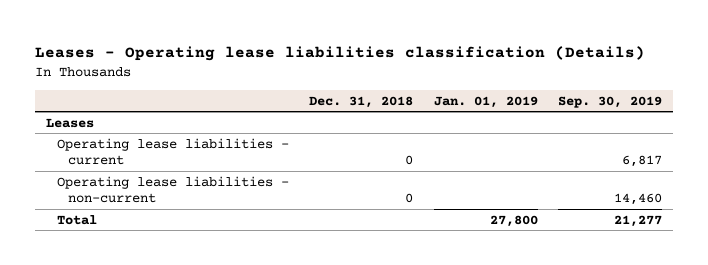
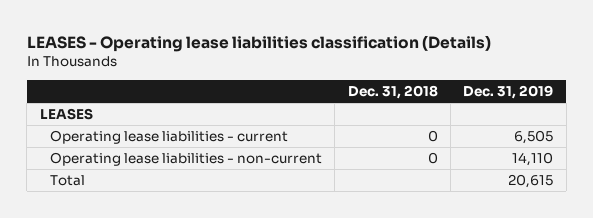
[35,46,646,62] Leases - Operating lease liabilities classification (Details) -> [26,34,491,52] LEASES - Operating lease liabilities classification (Details)
[433,95,538,108] Jan. 01, 2019 -> none
[558,95,663,108] Sep. 30, 2019 -> none
none -> [463,85,554,100] Dec. 31, 2019
[45,117,94,128] Leases -> [39,108,93,121] LEASES

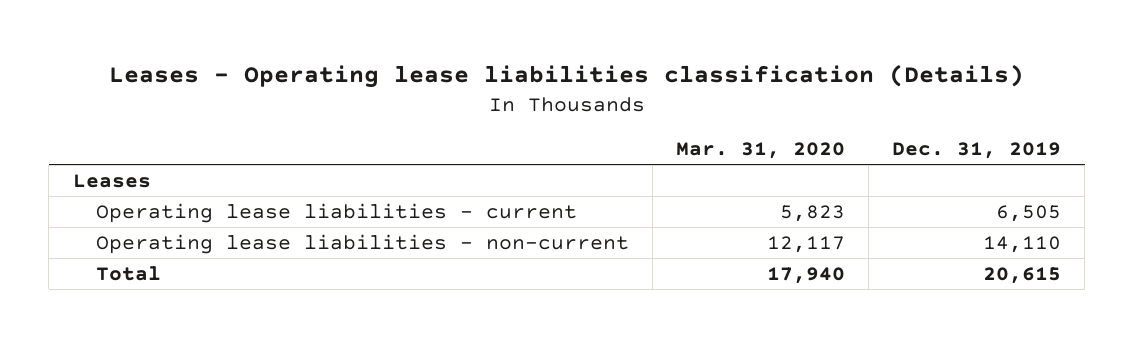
[26,34,491,52] LEASES - Operating lease liabilities classification (Details) -> [108,64,1024,89] Leases - Operating lease liabilities classification (Details)
[347,85,438,100] Dec. 31, 2018 -> none
none -> [675,141,845,159] Mar. 31, 2020
[39,108,93,121] LEASES -> [72,173,151,188] Leases

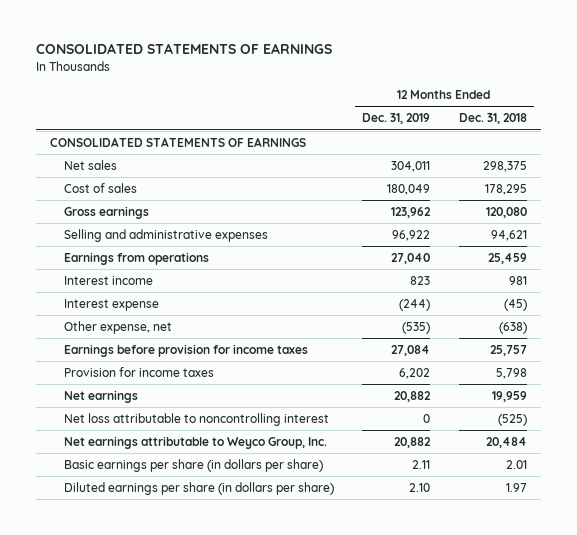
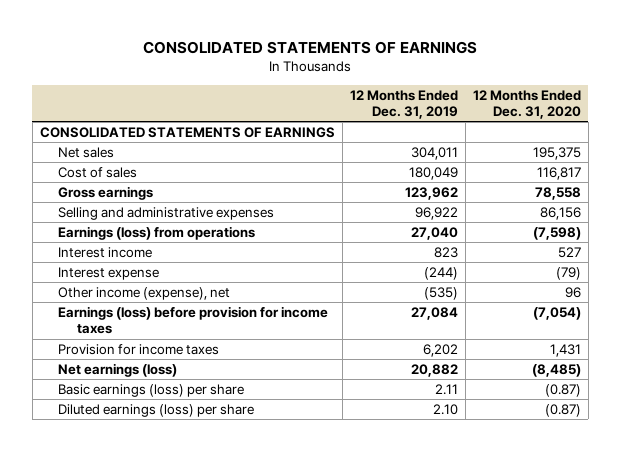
[458,113,527,125] Dec. 31, 2018 -> none
none -> [472,89,581,120] 12 Months Ended Dec. 31, 2020
[63,252,209,266] Earnings from operations -> [58,225,256,240] Earnings (loss) from operations
[63,321,172,335] Other expense, net -> [58,286,231,300] Other income (expense), net
[63,344,308,358] Earnings before provision for income taxes -> [58,305,329,335] Earnings (loss) before provision for income taxes
[63,413,329,427] Net loss attributable to noncontrolling interest -> none
[63,436,327,450] Net earnings attributable to Weyco Group, Inc. -> none
[63,390,138,404] Net earnings -> [58,362,178,377] Net earnings (loss)
[63,459,323,473] Basic earnings per share (in dollars per share) -> [58,383,245,397] Basic earnings (loss) per share
[63,482,334,496] Diluted earnings per share (in dollars per share) -> [58,403,255,417] Diluted earnings (loss) per share

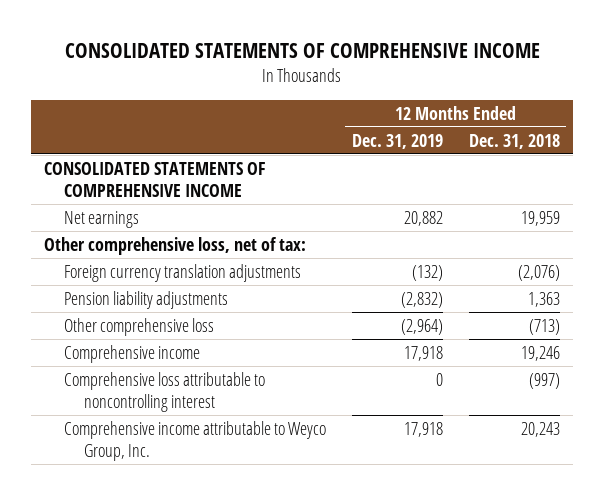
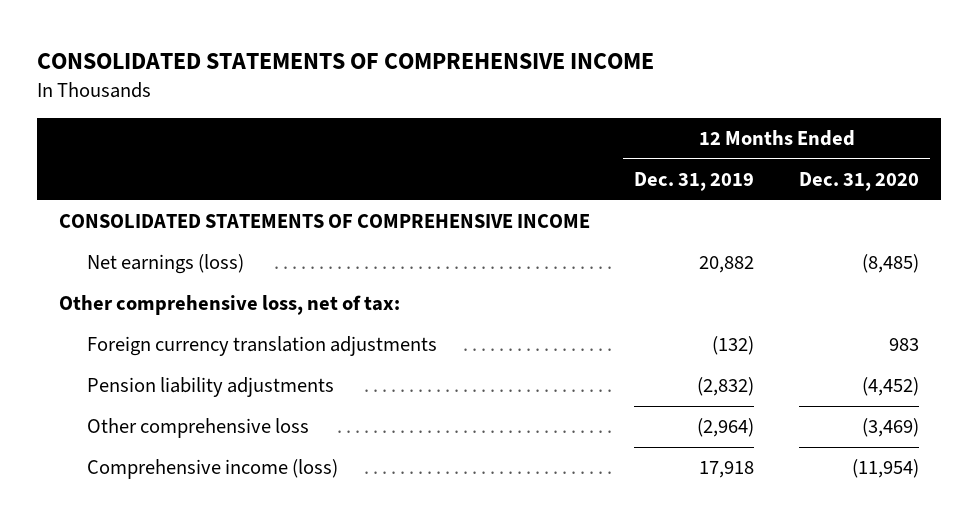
[468,133,560,149] Dec. 31, 2018 -> none
none -> [798,172,919,192] Dec. 31, 2020
[63,210,139,228] Net earnings -> [87,254,245,275] Net earnings (loss)
[63,371,265,412] Comprehensive loss attributable to noncontrolling interest -> none
[63,420,326,461] Comprehensive income attributable to Weyco Group, Inc. -> none
[63,344,200,363] Comprehensive income -> [87,459,339,480] Comprehensive income (loss)

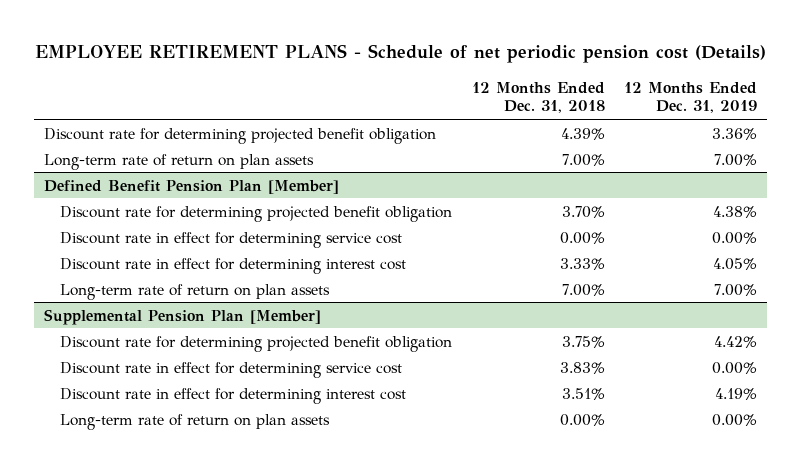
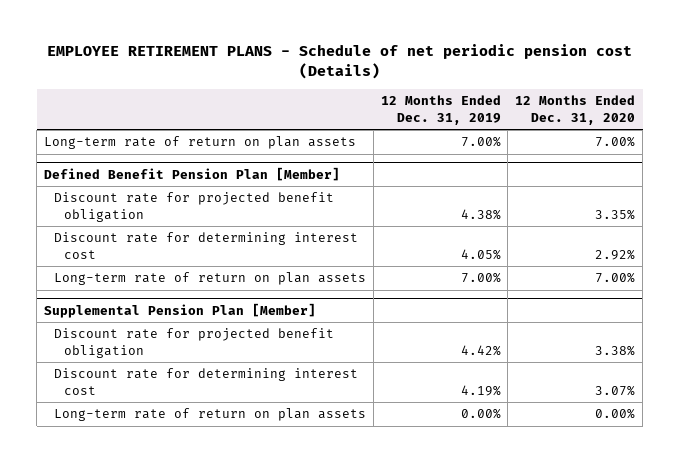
[471,81,605,114] 12 Months Ended Dec. 31, 2018 -> none
none -> [515,95,636,125] 12 Months Ended Dec. 31, 2020
[43,127,436,144] Discount rate for determining projected benefit obligation -> none
[60,231,403,248] Discount rate in effect for determining service cost -> none
[60,205,453,222] Discount rate for determining projected benefit obligation -> [54,192,335,222] Discount rate for projected benefit obligation
[60,257,407,274] Discount rate in effect for determining interest cost -> [54,232,359,259] Discount rate for determining interest cost
[60,361,403,378] Discount rate in effect for determining service cost -> none
[60,335,453,352] Discount rate for determining projected benefit obligation -> [54,328,335,358] Discount rate for projected benefit obligation
[60,387,407,404] Discount rate in effect for determining interest cost -> [54,368,359,395] Discount rate for determining interest cost

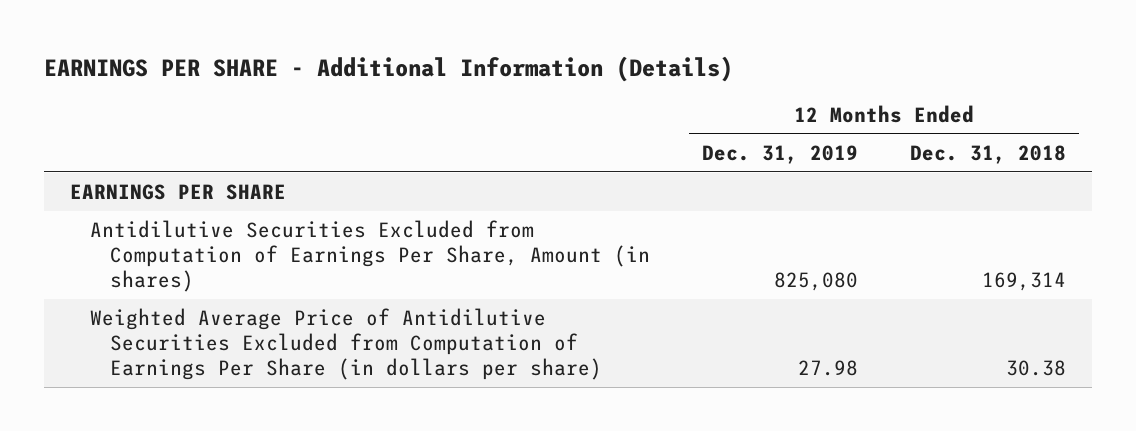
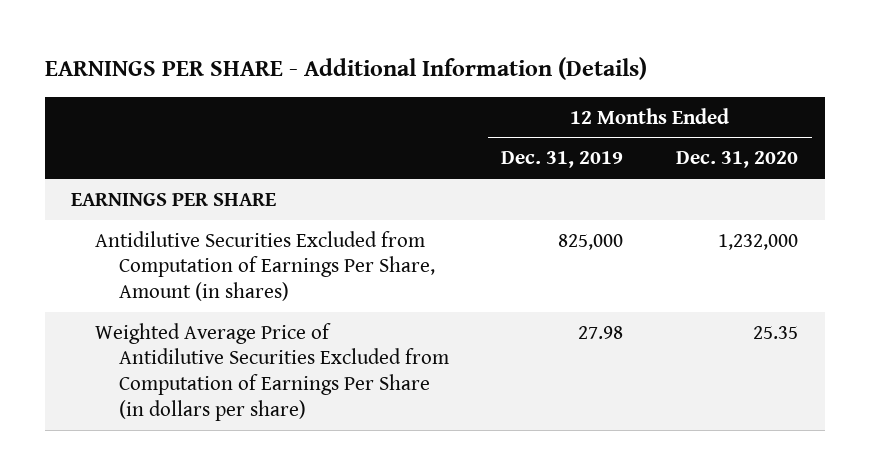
[910,144,1067,164] Dec. 31, 2018 -> none
none -> [676,151,799,169] Dec. 31, 2020
[774,272,859,292] 825,080 -> [558,233,624,250] 825,000

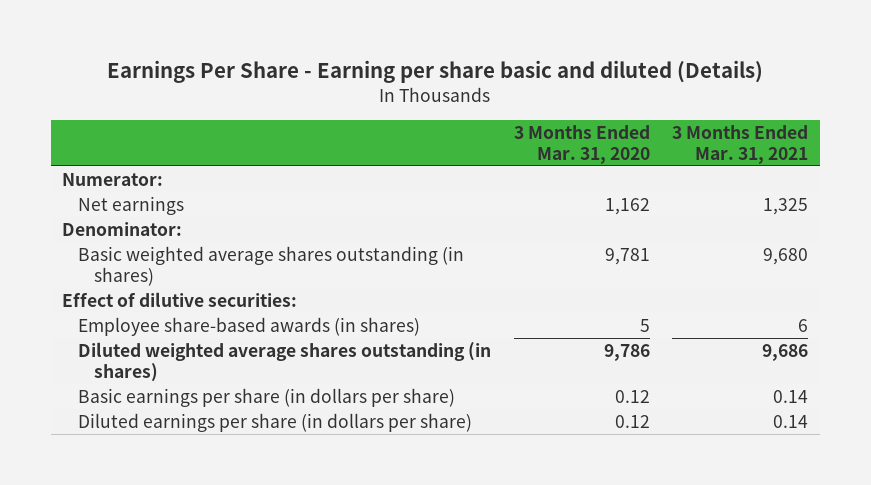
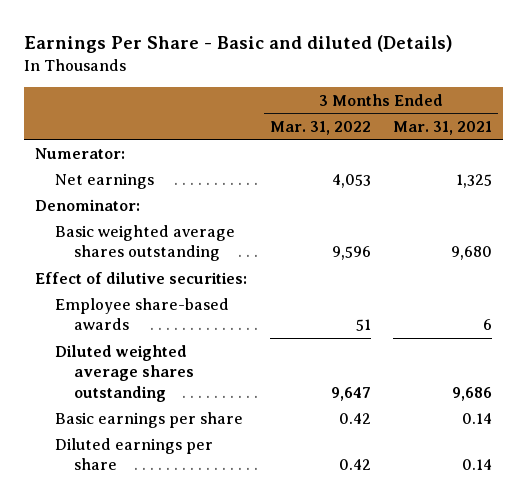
[107,60,764,84] Earnings Per Share - Earning per share basic and diluted (Details) -> [23,35,453,54] Earnings Per Share - Basic and diluted (Details)
[513,124,650,164] 3 Months Ended Mar. 31, 2020 -> none
none -> [269,120,371,135] Mar. 31, 2022
[78,246,465,286] Basic weighted average shares outstanding (in shares) -> [54,224,235,262] Basic weighted average shares outstanding
[78,317,421,337] Employee share-based awards (in shares) -> [54,297,229,331] Employee share-based awards
[78,342,492,382] Diluted weighted average shares outstanding (in shares) -> [54,344,194,402] Diluted weighted average shares outstanding
[78,388,456,408] Basic earnings per share (in dollars per share) -> [54,411,243,428] Basic earnings per share
[78,413,473,433] Diluted earnings per share (in dollars per share) -> [54,437,213,471] Diluted earnings per share

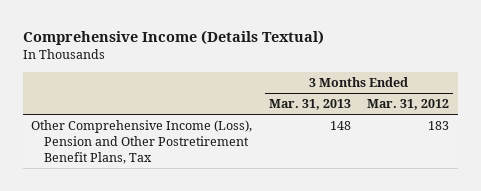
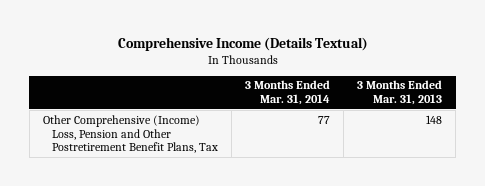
[367,99,450,111] Mar. 31, 2012 -> none
none -> [245,80,331,106] 3 Months Ended Mar. 31, 2014
[31,120,253,164] Other Comprehensive Income (Loss), Pension and Other Postretirement Benefit Plans, Tax -> [42,114,219,154] Other Comprehensive (Income) Loss, Pension and Other Postretirement Benefit Plans, Tax

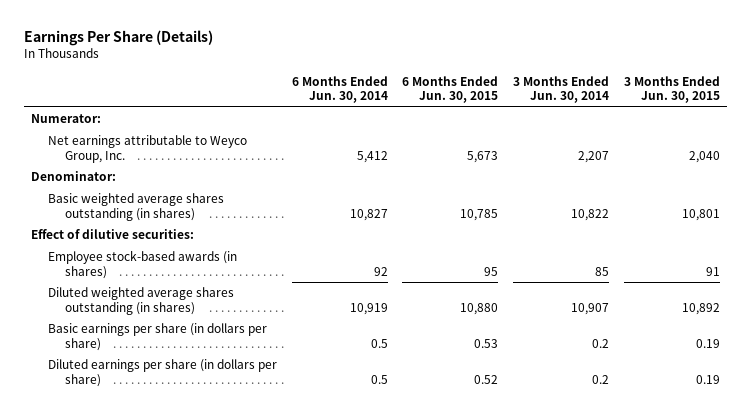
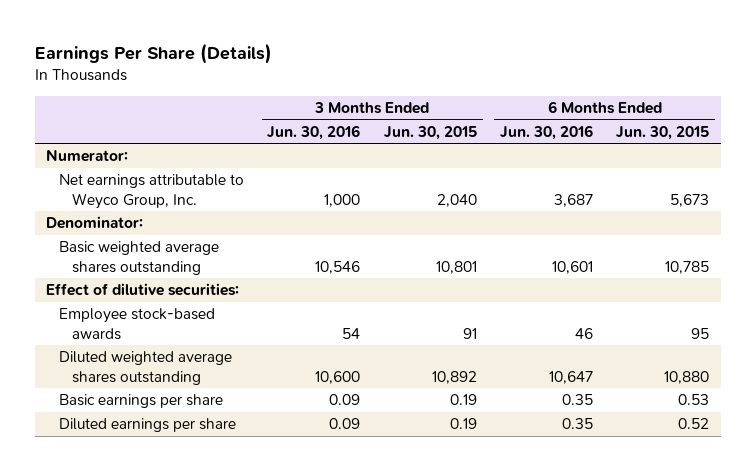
[291,75,388,104] 6 Months Ended Jun. 30, 2014 -> none
[513,75,610,104] 3 Months Ended Jun. 30, 2014 -> none
none -> [267,124,361,140] Jun. 30, 2016
none -> [499,124,593,140] Jun. 30, 2016
[47,193,224,221] Basic weighted average shares outstanding (in shares) -> [59,241,220,275] Basic weighted average shares outstanding
[47,250,237,279] Employee stock-based awards (in shares) -> [59,308,216,340] Employee stock-based awards
[47,287,234,315] Diluted weighted average shares outstanding (in shares) -> [59,351,233,385] Diluted weighted average shares outstanding
[47,323,267,351] Basic earnings per share (in dollars per share) -> [59,394,224,409] Basic earnings per share
[47,359,277,387] Diluted earnings per share (in dollars per share) -> [59,418,237,433] Diluted earnings per share

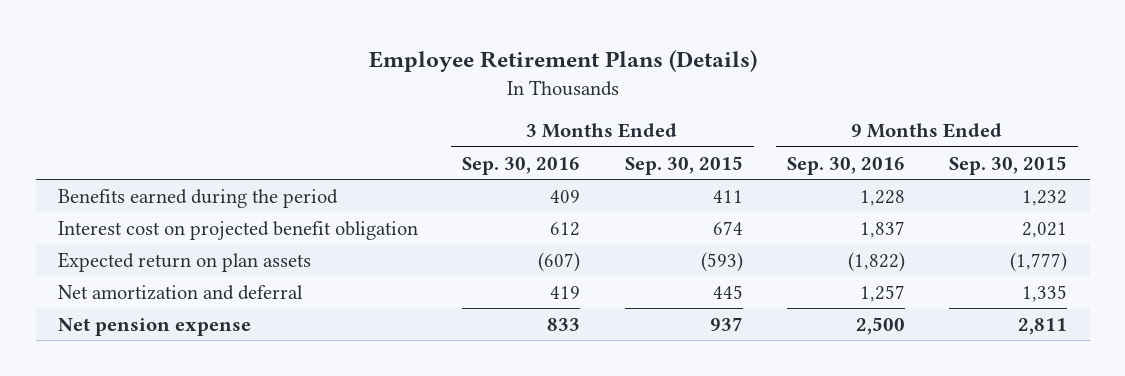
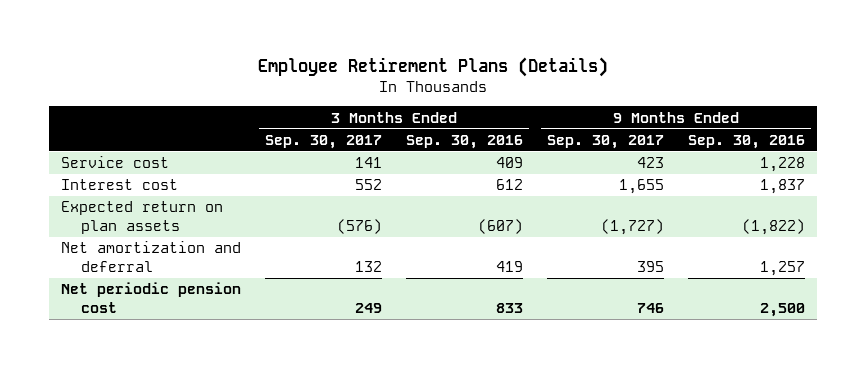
[624,155,743,175] Sep. 30, 2015 -> none
[949,155,1068,175] Sep. 30, 2015 -> none
none -> [264,134,382,149] Sep. 30, 2017
none -> [546,134,664,149] Sep. 30, 2017
[57,188,338,208] Benefits earned during the period -> [61,156,170,169] Service cost
[57,220,418,240] Interest cost on projected benefit obligation -> [61,179,179,191] Interest cost
[57,317,251,336] Net pension expense -> [61,282,242,313] Net periodic pension cost

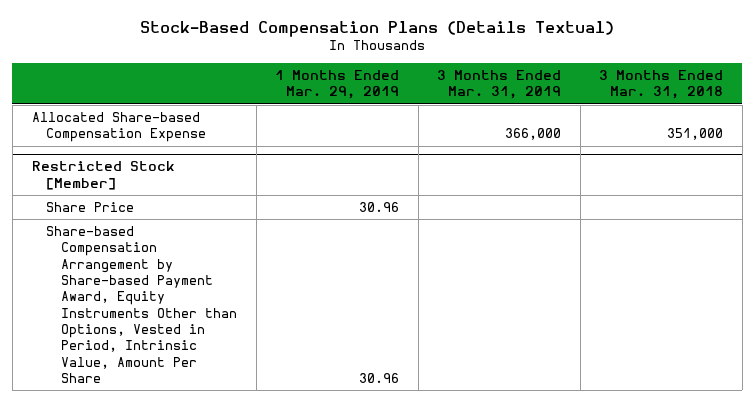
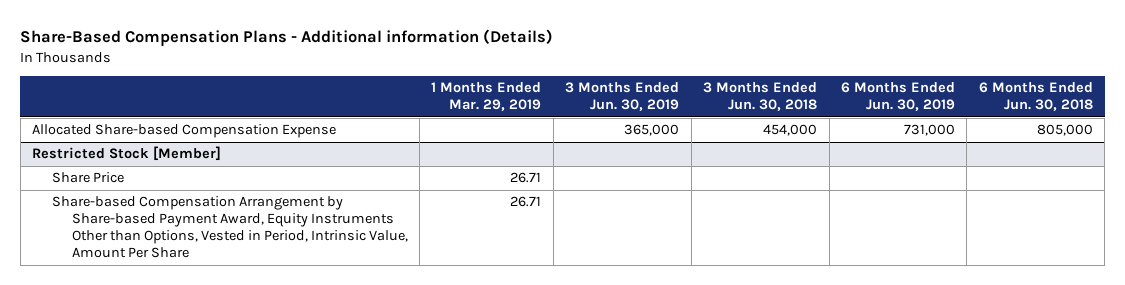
[140,20,615,37] Stock-Based Compensation Plans (Details Textual) -> [20,29,554,47] Share-Based Compensation Plans - Additional information (Details)
[437,70,562,100] 3 Months Ended Mar. 31, 2019 -> none
[599,70,724,100] 3 Months Ended Mar. 31, 2018 -> none
none -> [565,82,680,112] 3 Months Ended Jun. 30, 2019
none -> [703,82,818,112] 3 Months Ended Jun. 30, 2018
none -> [841,82,956,112] 6 Months Ended Jun. 30, 2019
none -> [978,82,1093,112] 6 Months Ended Jun. 30, 2018
[359,202,400,213] 30.96 -> [510,172,542,184] 26.71
[359,373,400,384] 30.96 -> [510,196,542,208] 26.71

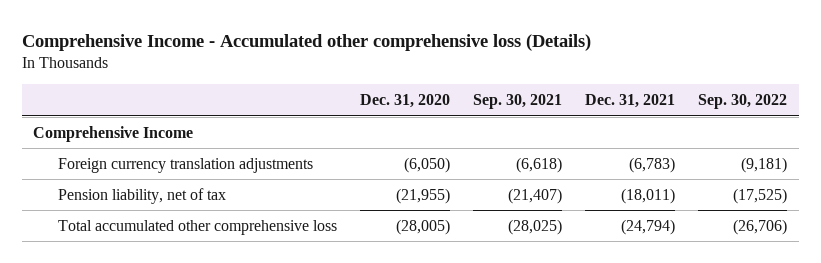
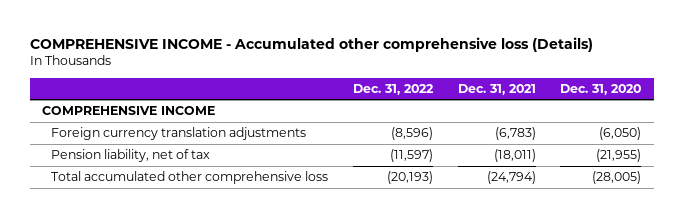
[21,33,591,51] Comprehensive Income - Accumulated other comprehensive loss (Details) -> [29,36,593,52] COMPREHENSIVE INCOME - Accumulated other comprehensive loss (Details)
[472,94,562,110] Sep. 30, 2021 -> none
[698,94,788,110] Sep. 30, 2022 -> none
none -> [352,83,434,95] Dec. 31, 2022
[33,125,194,142] Comprehensive Income -> [42,106,216,116] COMPREHENSIVE INCOME

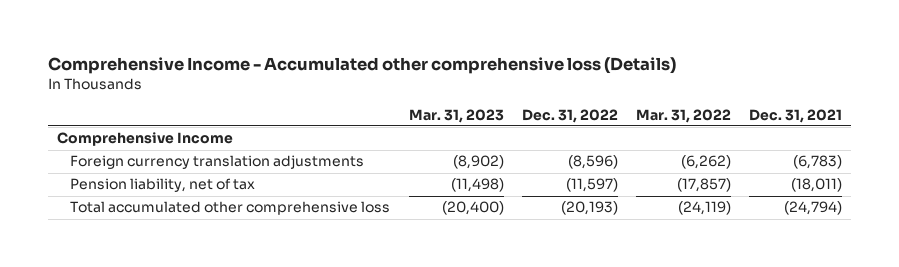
[29,36,593,52] COMPREHENSIVE INCOME - Accumulated other comprehensive loss (Details) -> [47,56,676,74] Comprehensive Income - Accumulated other comprehensive loss (Details)
[560,83,642,95] Dec. 31, 2020 -> none
none -> [408,108,504,123] Mar. 31, 2023
none -> [636,108,732,123] Mar. 31, 2022
[42,106,216,116] COMPREHENSIVE INCOME -> [57,132,234,147] Comprehensive Income

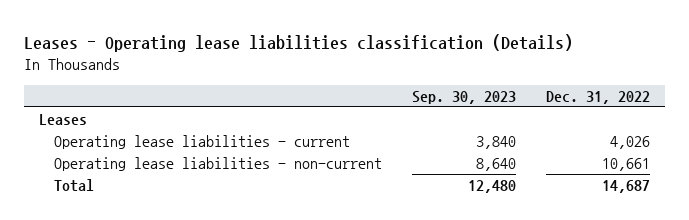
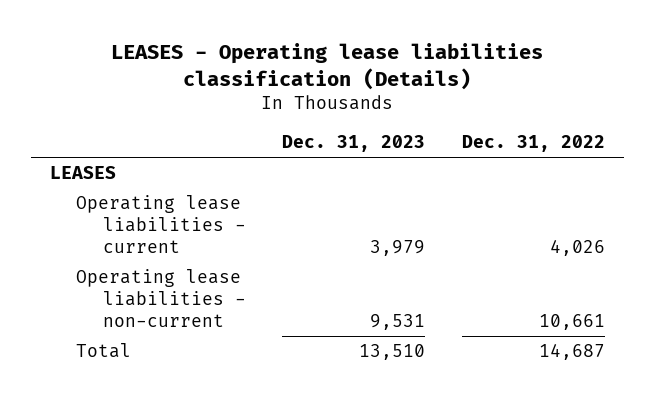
[23,33,573,52] Leases - Operating lease liabilities classification (Details) -> [111,42,544,90] LEASES - Operating lease liabilities classification (Details)
[411,90,516,104] Sep. 30, 2023 -> none
none -> [282,135,426,153] Dec. 31, 2023
[38,114,87,126] Leases -> [49,166,116,180] LEASES

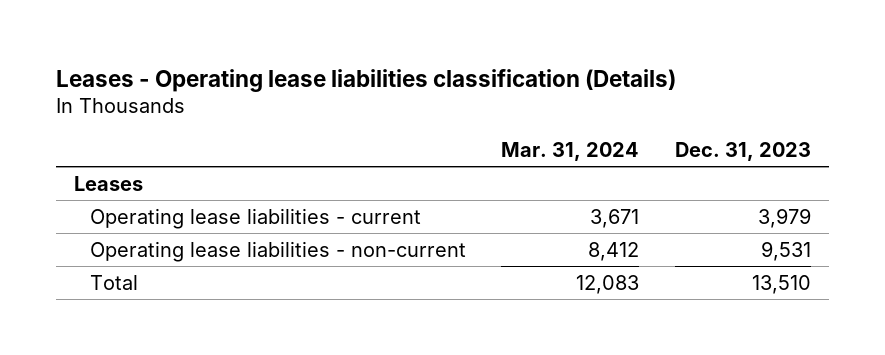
[111,42,544,90] LEASES - Operating lease liabilities classification (Details) -> [55,68,676,92] Leases - Operating lease liabilities classification (Details)
[462,135,606,153] Dec. 31, 2022 -> none
none -> [501,141,640,161] Mar. 31, 2024
[49,166,116,180] LEASES -> [73,175,143,191] Leases

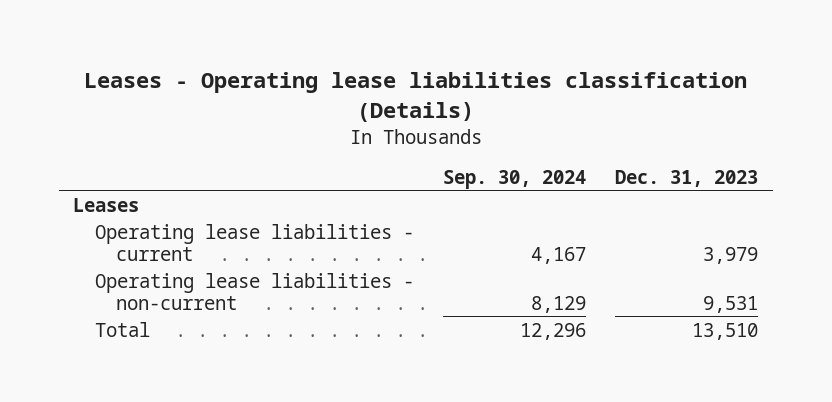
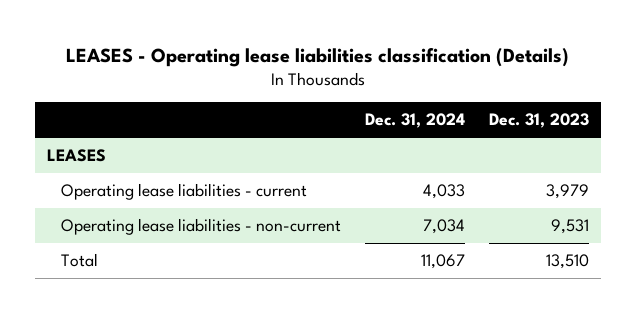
[83,72,747,123] Leases - Operating lease liabilities classification (Details) -> [66,47,570,67] LEASES - Operating lease liabilities classification (Details)
[443,169,587,189] Sep. 30, 2024 -> none
none -> [365,113,466,129] Dec. 31, 2024
[73,197,140,212] Leases -> [46,149,106,163] LEASES

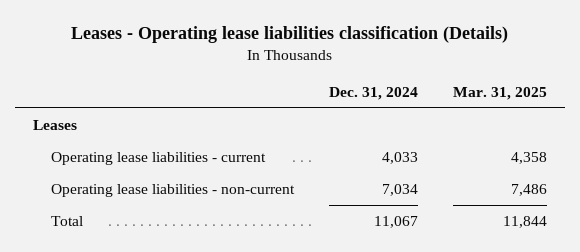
[66,47,570,67] LEASES - Operating lease liabilities classification (Details) -> [71,26,509,44] Leases - Operating lease liabilities classification (Details)
[489,113,590,129] Dec. 31, 2023 -> none
none -> [453,86,548,100] Mar. 31, 2025
[46,149,106,163] LEASES -> [33,119,78,130] Leases

